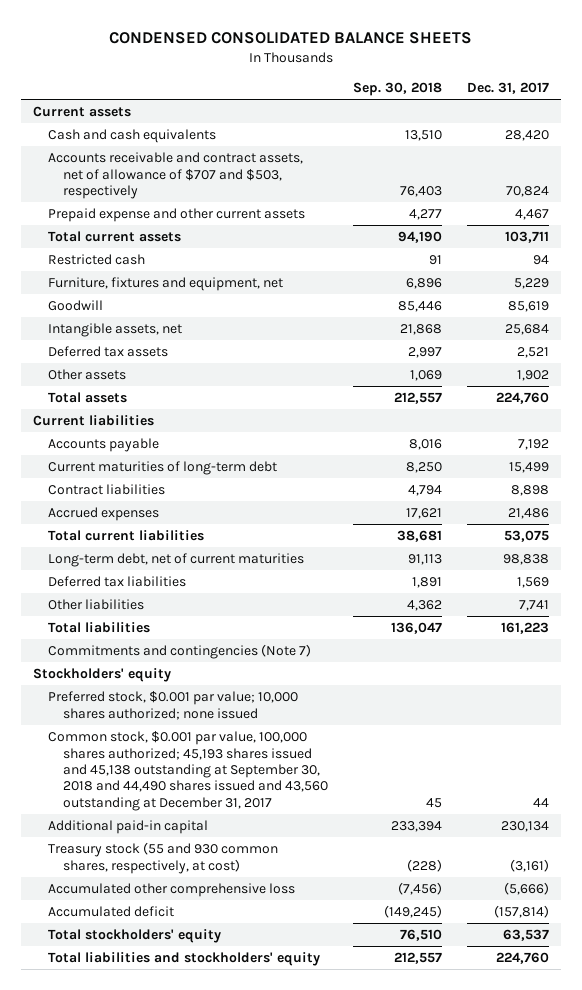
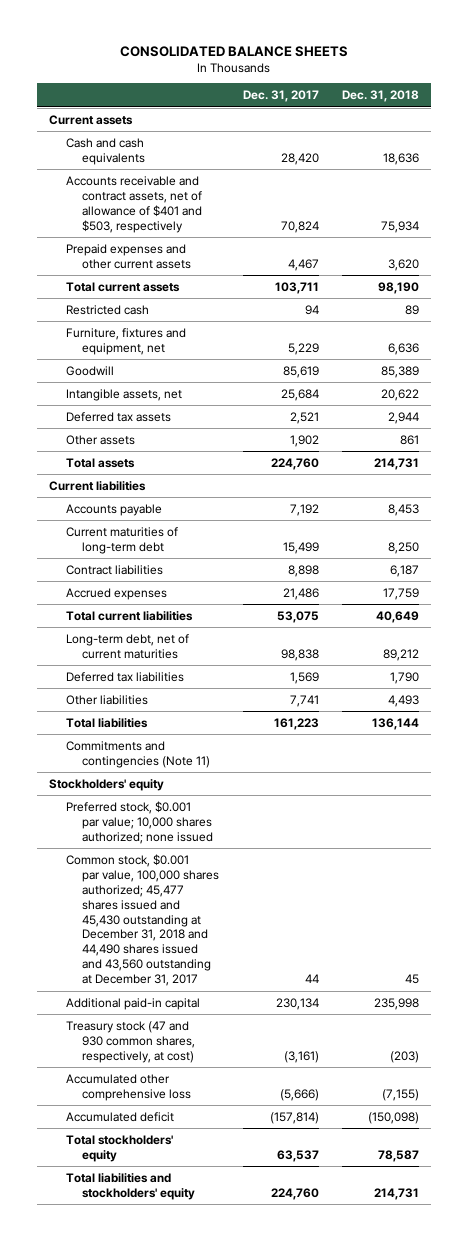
[108,31,472,44] CONDENSED CONSOLIDATED BALANCE SHEETS -> [119,45,348,57] CONSOLIDATED BALANCE SHEETS
[352,82,442,97] Sep. 30, 2018 -> none
none -> [341,90,419,103] Dec. 31, 2018
[48,152,304,200] Accounts receivable and contract assets, net of allowance of $707 and $503, respectively -> [65,175,203,233] Accounts receivable and contract assets, net of allowance of $401 and $503, respectively
[48,208,306,223] Prepaid expense and other current assets -> [65,243,192,269] Prepaid expenses and other current assets
[48,644,312,660] Commitments and contingencies (Note 7) -> [65,740,211,768] Commitments and contingencies (Note 11)
[48,731,329,811] Common stock, $0.001 par value, 100,000 shares authorized; 45,193 shares issued and 45,138 outstanding at September 30, 2018 and 44,490 shares issued and 43,560 outstanding at December 31, 2017 -> [65,853,220,987] Common stock, $0.001 par value, 100,000 shares authorized; 45,477 shares issued and 45,430 outstanding at December 31, 2018 and 44,490 shares issued and 43,560 outstanding at December 31, 2017
[48,842,279,874] Treasury stock (55 and 930 common shares, respectively, at cost) -> [65,1020,196,1063] Treasury stock (47 and 930 common shares, respectively, at cost)

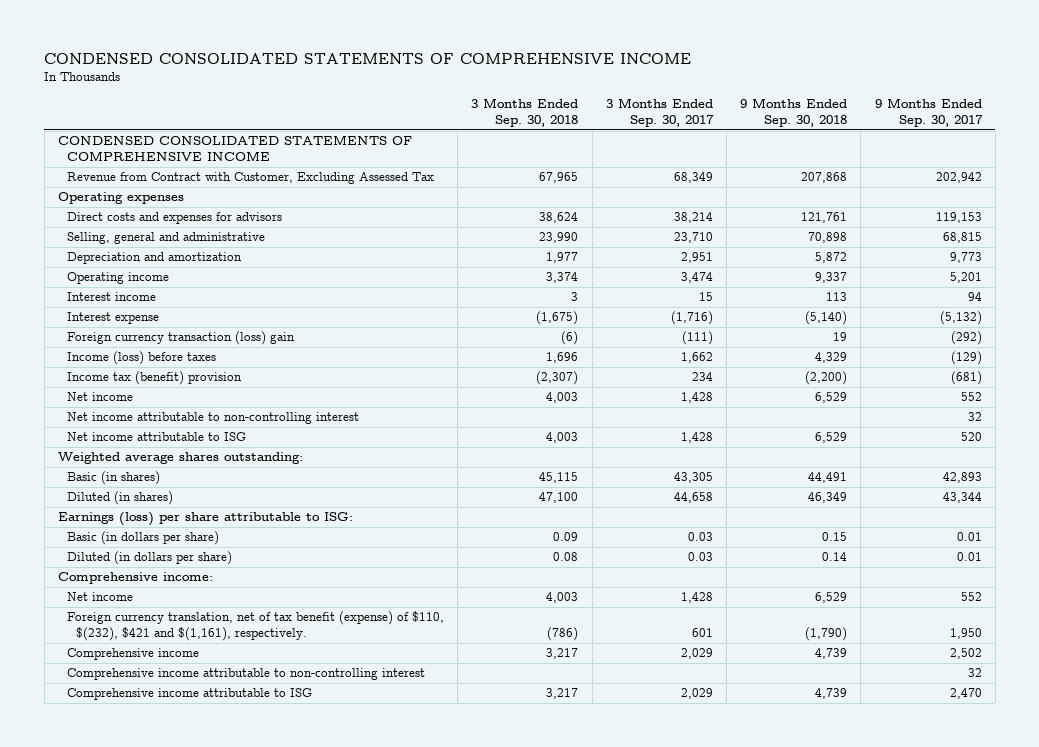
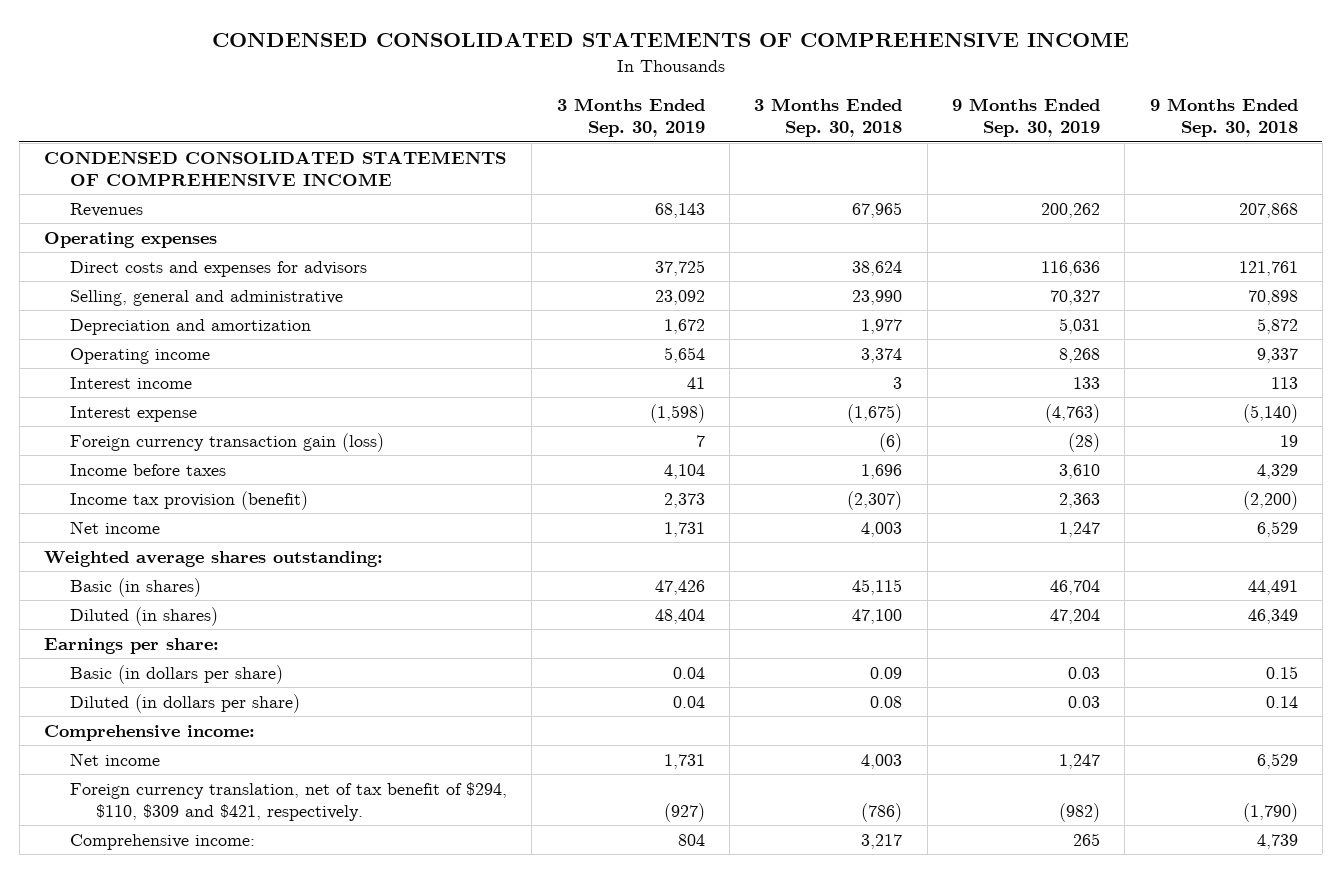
[605,98,714,128] 3 Months Ended Sep. 30, 2017 -> none
[874,98,983,128] 9 Months Ended Sep. 30, 2017 -> none
none -> [556,97,705,138] 3 Months Ended Sep. 30, 2019
none -> [952,97,1101,138] 9 Months Ended Sep. 30, 2019
[66,172,434,185] Revenue from Contract with Customer, Excluding Assessed Tax -> [70,202,144,217] Revenues
[66,331,295,346] Foreign currency transaction (loss) gain -> [70,432,385,452] Foreign currency transaction gain (loss)
[66,351,216,366] Income (loss) before taxes -> [70,463,227,476] Income before taxes
[66,371,242,386] Income tax (benefit) provision -> [70,490,309,510] Income tax provision (benefit)
[66,412,359,425] Net income attributable to non-controlling interest -> none
[66,432,246,442] Net income attributable to ISG -> none
[57,512,353,527] Earnings (loss) per share attributable to ISG: -> [43,637,219,654] Earnings per share:
[66,648,199,661] Comprehensive income -> none
[66,668,425,681] Comprehensive income attributable to non-controlling interest -> none
[66,611,444,642] Foreign currency translation, net of tax benefit (expense) of $110, $(232), $421 and $(1,161), respectively. -> [70,781,508,822] Foreign currency translation, net of tax benefit of $294, $110, $309 and $421, respectively.
[66,688,312,701] Comprehensive income attributable to ISG -> [70,833,256,850] Comprehensive income:

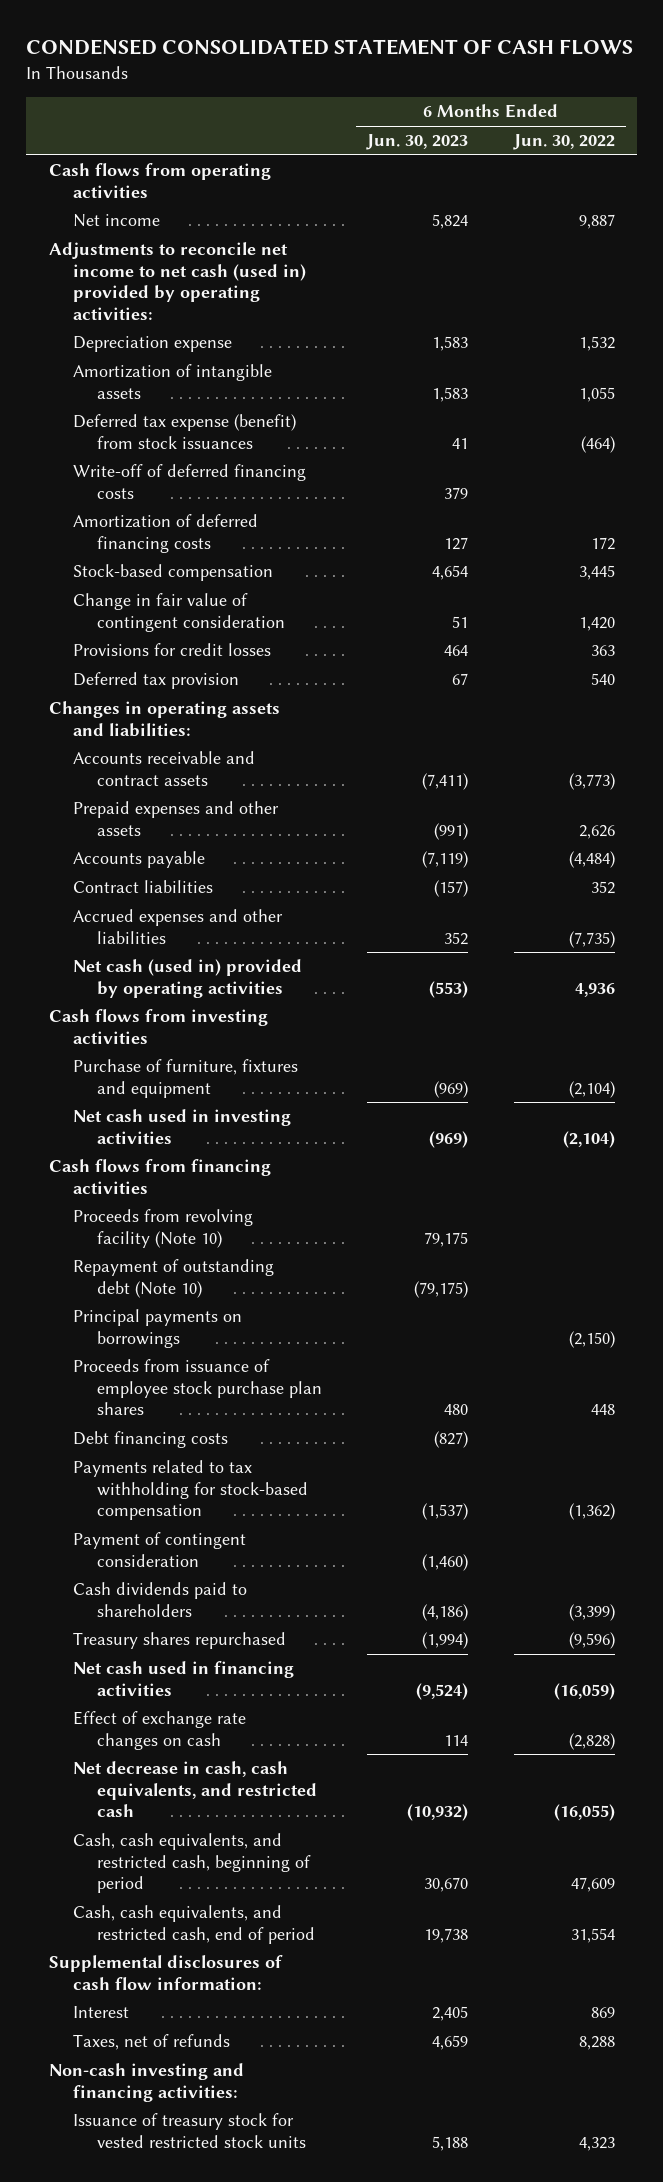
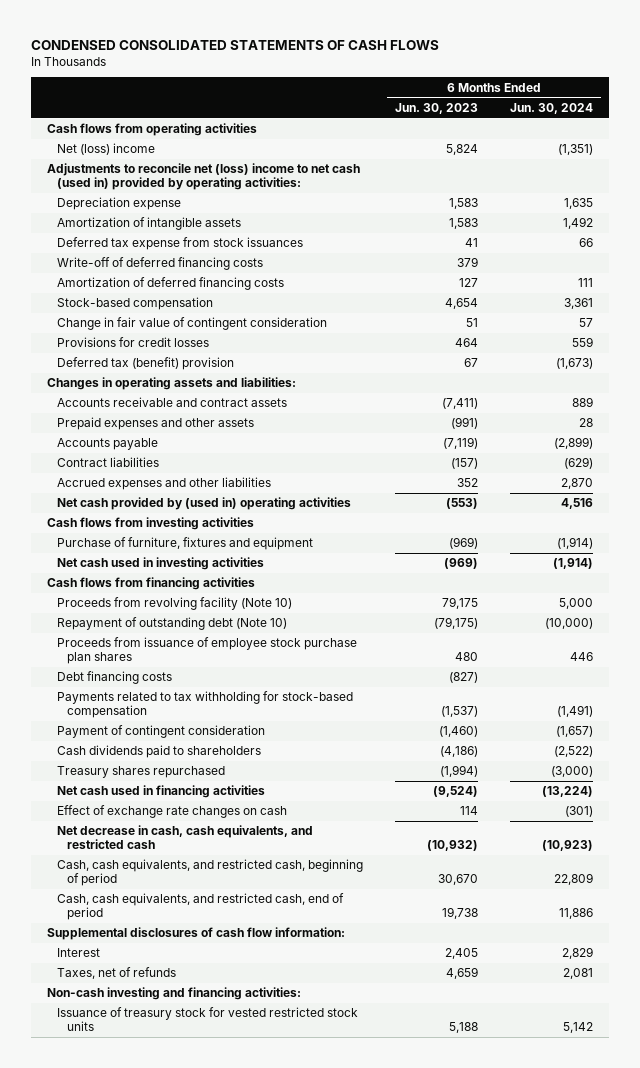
[26,39,634,56] CONDENSED CONSOLIDATED STATEMENT OF CASH FLOWS -> [31,39,440,50] CONDENSED CONSOLIDATED STATEMENTS OF CASH FLOWS
[512,134,615,151] Jun. 30, 2022 -> none
none -> [509,103,593,115] Jun. 30, 2024
[72,214,160,228] Net income -> [57,143,156,156] Net (loss) income
[48,242,306,320] Adjustments to reconcile net income to net cash (used in) provided by operating activities: -> [47,163,361,191] Adjustments to reconcile net (loss) income to net cash (used in) provided by operating activities:
[72,414,296,449] Deferred tax expense (benefit) from stock issuances -> [57,237,304,251] Deferred tax expense from stock issuances
[72,672,239,690] Deferred tax provision -> [57,357,235,371] Deferred tax (benefit) provision
[72,959,302,998] Net cash (used in) provided by operating activities -> [57,497,352,511] Net cash provided by (used in) operating activities
[72,1309,242,1348] Principal payments on borrowings -> none

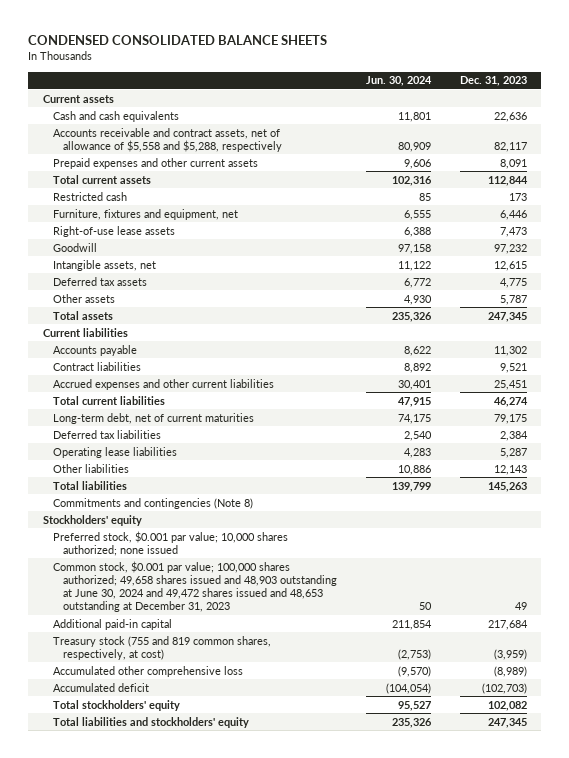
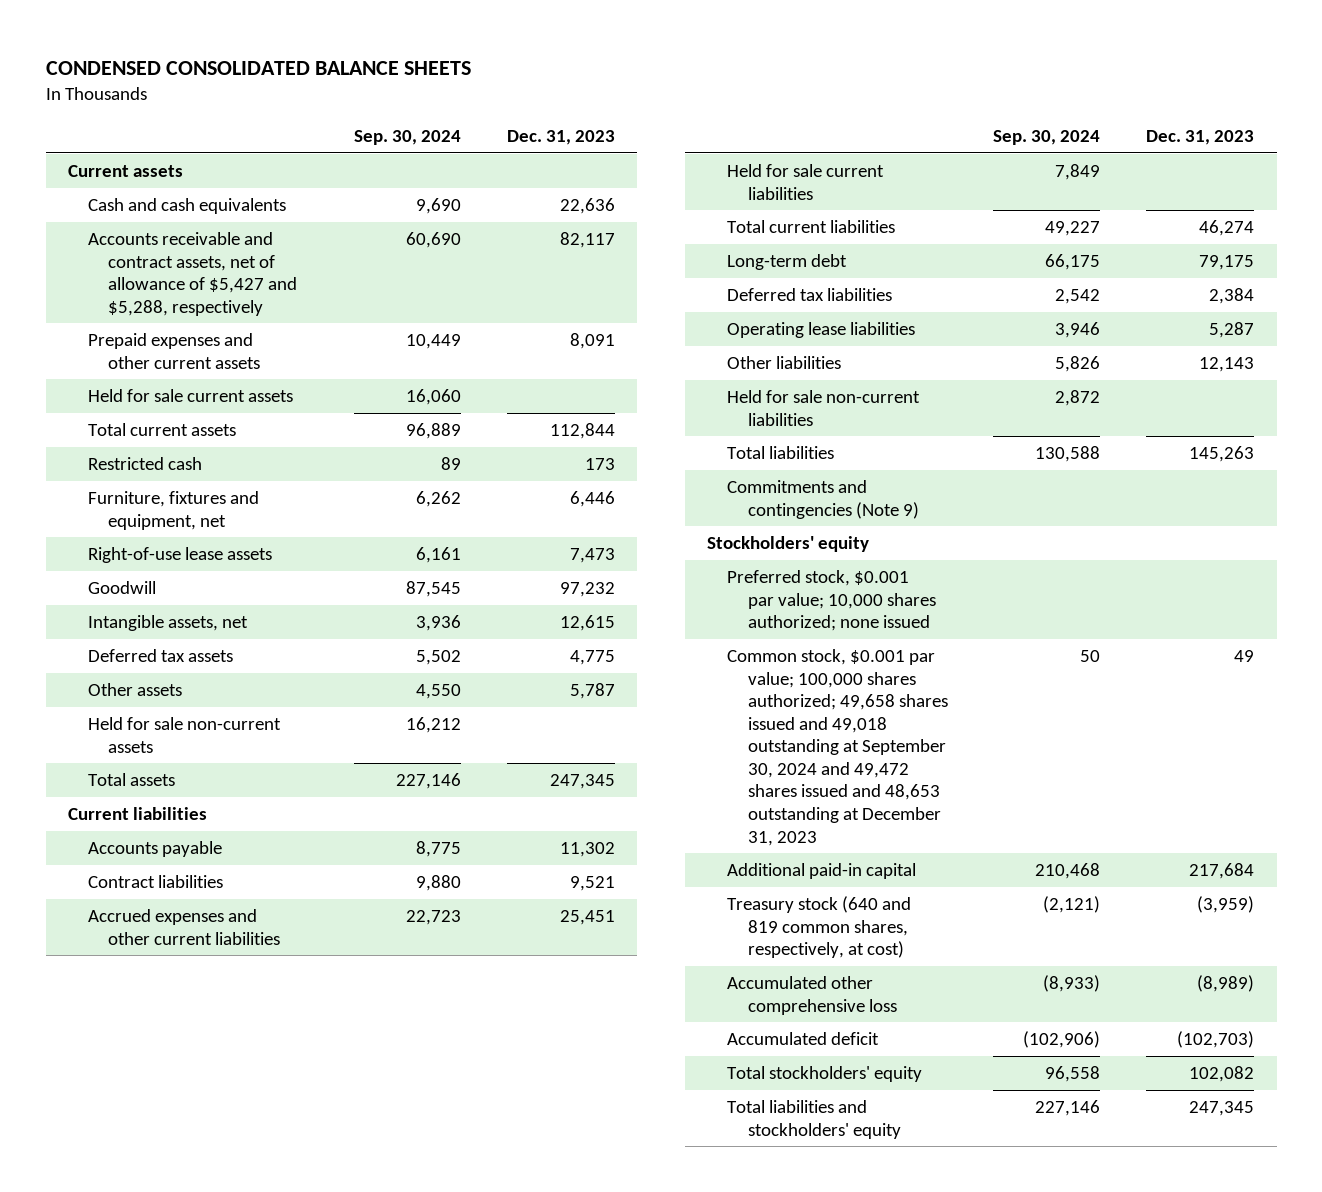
[365,76,432,87] Jun. 30, 2024 -> none
none -> [354,130,462,146] Sep. 30, 2024
[52,127,282,152] Accounts receivable and contract assets, net of allowance of $5,558 and $5,288, respectively -> [88,232,298,316] Accounts receivable and contract assets, net of allowance of $5,427 and $5,288, respectively
none -> [88,389,294,403] Held for sale current assets
none -> [88,717,282,753] Held for sale non-current assets
none -> [727,164,885,200] Held for sale current liabilities
[52,412,254,424] Long-term debt, net of current maturities -> [727,254,848,271] Long-term debt
none -> [727,390,921,426] Held for sale non-current liabilities
[52,497,253,509] Commitments and contingencies (Note 8) -> [727,480,919,519] Commitments and contingencies (Note 9)
[52,560,337,613] Common stock, $0.001 par value; 100,000 shares authorized; 49,658 shares issued and 48,903 outstanding at June 30, 2024 and 49,472 shares issued and 48,653 outstanding at December 31, 2023 -> [727,649,948,846] Common stock, $0.001 par value; 100,000 shares authorized; 49,658 shares issued and 49,018 outstanding at September 30, 2024 and 49,472 shares issued and 48,653 outstanding at December 31, 2023
[52,635,271,660] Treasury stock (755 and 819 common shares, respectively, at cost) -> [727,896,912,959] Treasury stock (640 and 819 common shares, respectively, at cost)

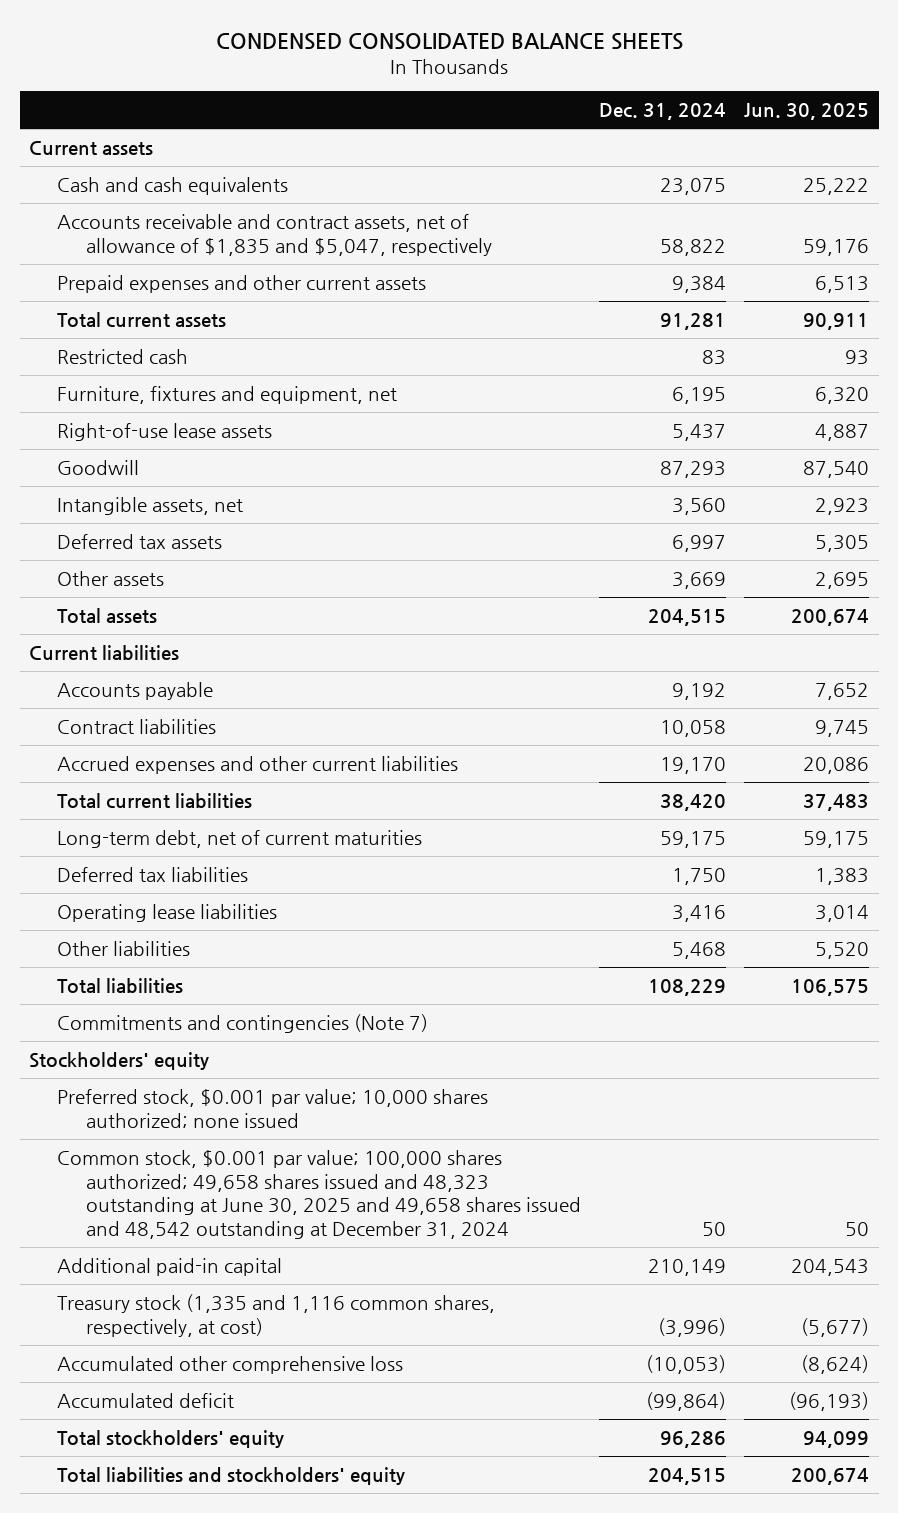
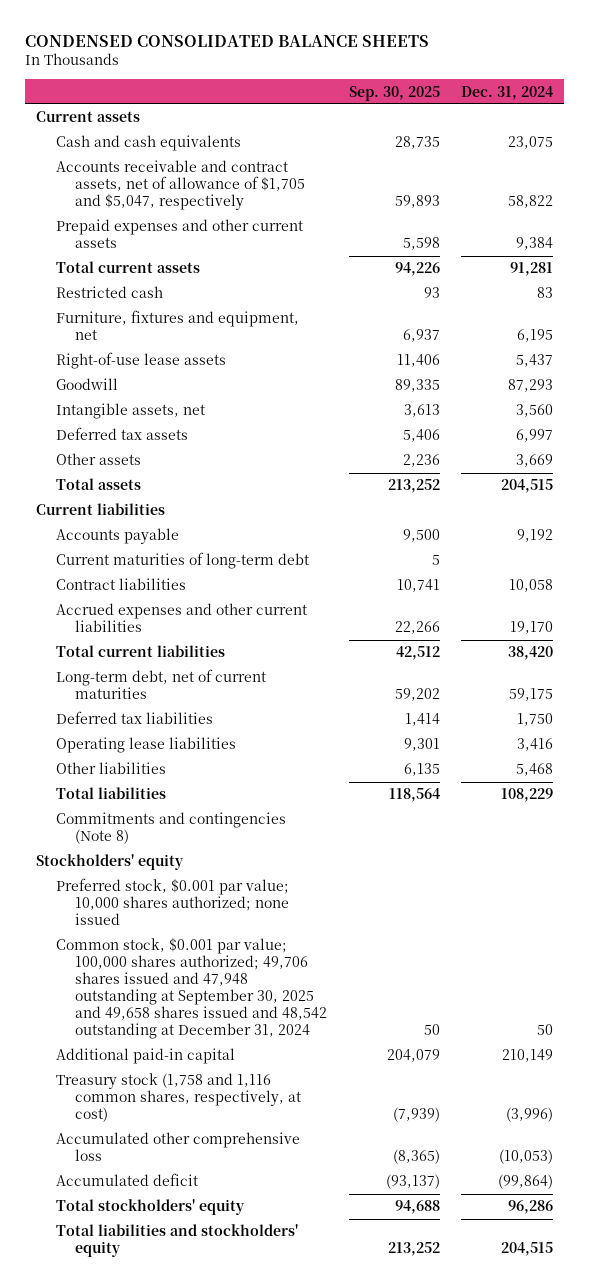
[744,102,870,120] Jun. 30, 2025 -> none
none -> [348,85,440,101] Sep. 30, 2025
[57,213,492,256] Accounts receivable and contract assets, net of allowance of $1,835 and $5,047, respectively -> [55,160,305,211] Accounts receivable and contract assets, net of allowance of $1,705 and $5,047, respectively
none -> [55,552,309,570] Current maturities of long-term debt
[57,1013,429,1033] Commitments and contingencies (Note 7) -> [55,812,286,845] Commitments and contingencies (Note 8)
[57,1149,581,1239] Common stock, $0.001 par value; 100,000 shares authorized; 49,658 shares issued and 48,323 outstanding at June 30, 2025 and 49,658 shares issued and 48,542 outstanding at December 31, 2024 -> [55,938,327,1040] Common stock, $0.001 par value; 100,000 shares authorized; 49,706 shares issued and 47,948 outstanding at September 30, 2025 and 49,658 shares issued and 48,542 outstanding at December 31, 2024
[57,1293,496,1337] Treasury stock (1,335 and 1,116 common shares, respectively, at cost) -> [55,1073,301,1123] Treasury stock (1,758 and 1,116 common shares, respectively, at cost)

